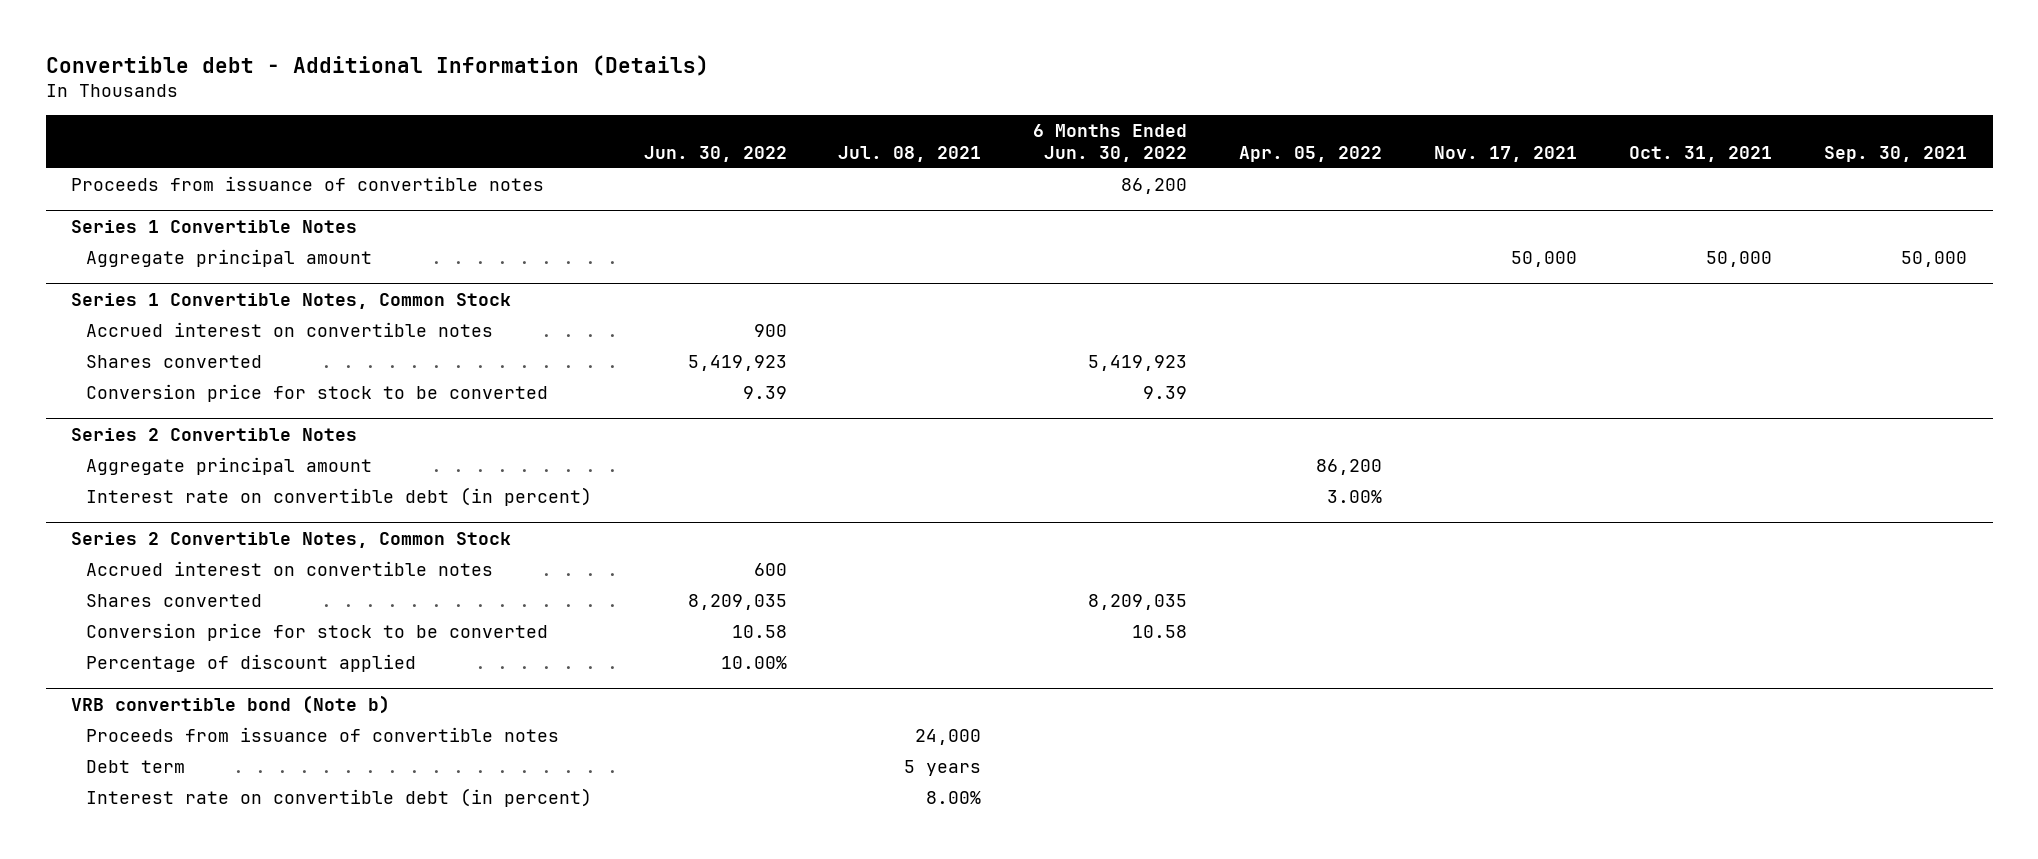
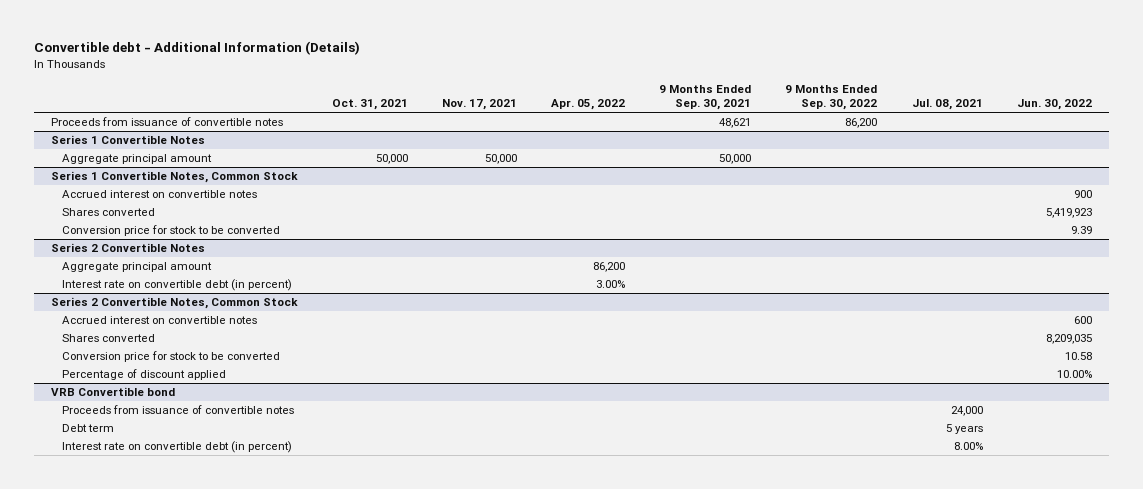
[1033,124,1188,162] 6 Months Ended Jun. 30, 2022 -> none
[1823,145,1967,162] Sep. 30, 2021 -> none
none -> [659,84,752,111] 9 Months Ended Sep. 30, 2021
none -> [785,84,878,111] 9 Months Ended Sep. 30, 2022
[71,694,391,714] VRB convertible bond (Note b) -> [51,387,176,397] VRB Convertible bond

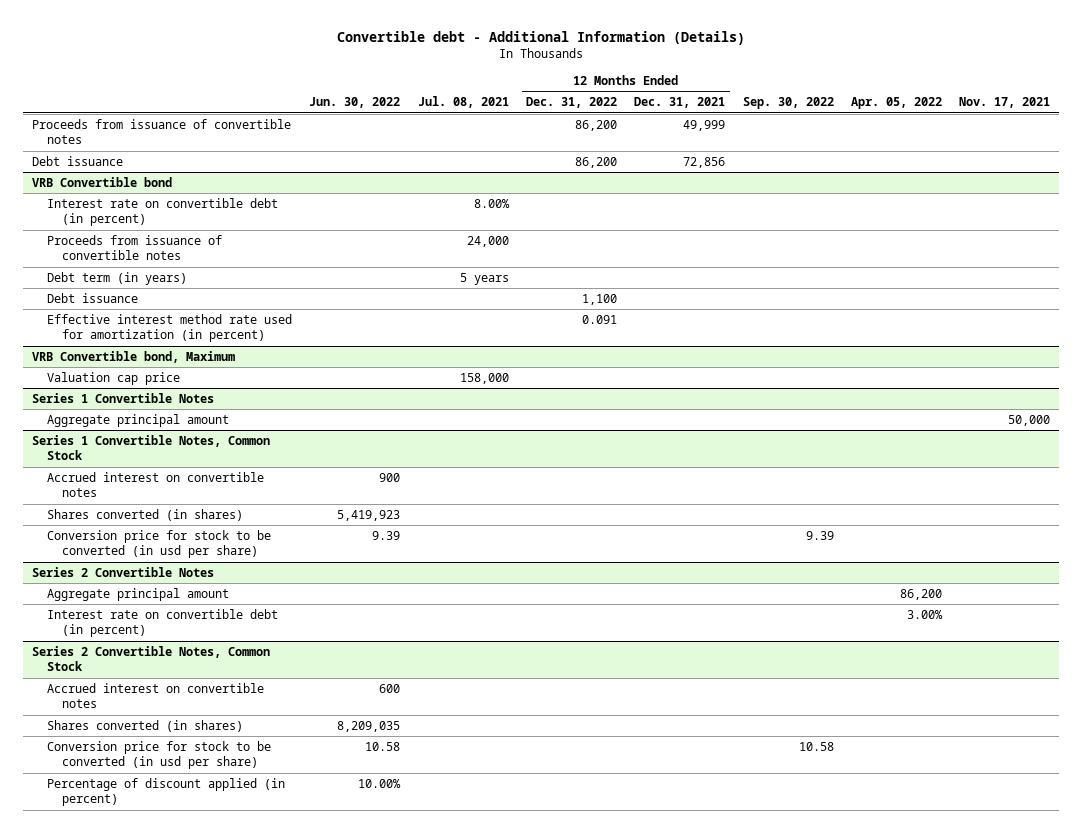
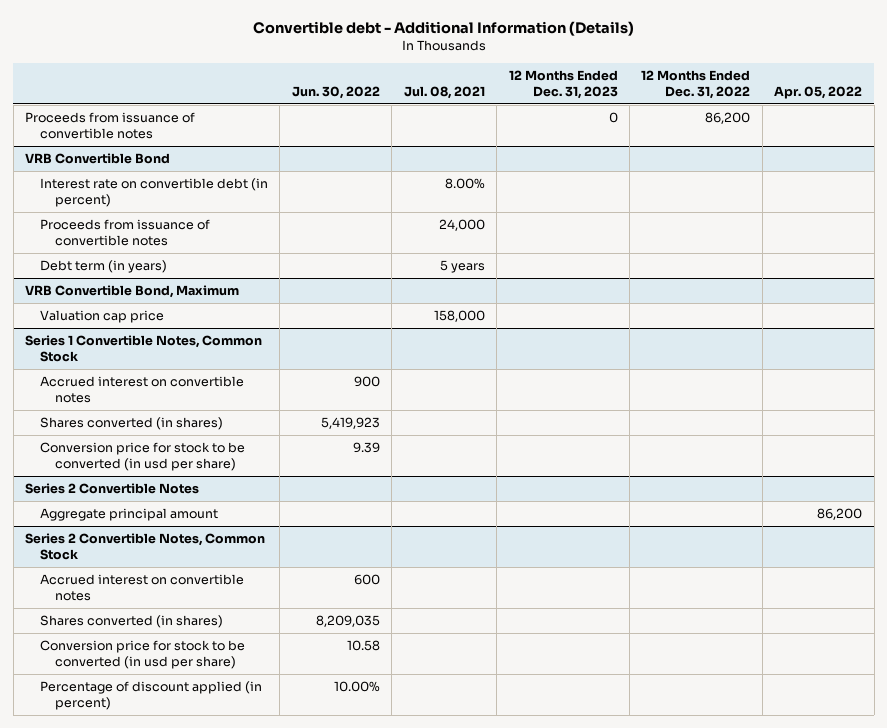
[634,97,726,109] Dec. 31, 2021 -> none
[742,97,834,110] Sep. 30, 2022 -> none
[959,97,1051,109] Nov. 17, 2021 -> none
none -> [508,70,618,99] 12 Months Ended Dec. 31, 2023
[32,155,124,166] Debt issuance -> none
[32,176,173,187] VRB Convertible bond -> [25,153,171,165] VRB Convertible Bond
[47,292,139,303] Debt issuance -> none
[47,313,293,343] Effective interest method rate used for amortization (in percent) -> none
[32,350,236,363] VRB Convertible bond, Maximum -> [25,285,240,299] VRB Convertible Bond, Maximum
[32,392,215,403] Series 1 Convertible Notes -> none
[47,413,230,427] Aggregate principal amount -> none
[47,608,279,638] Interest rate on convertible debt (in percent) -> none

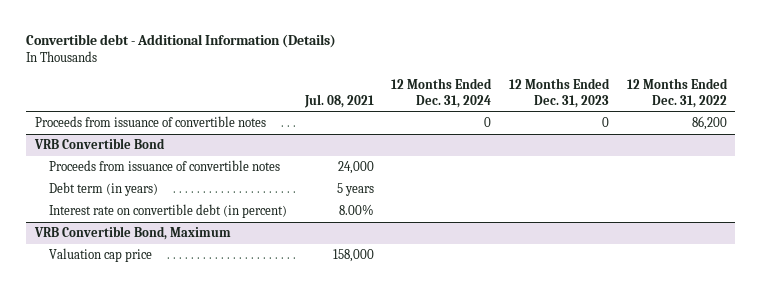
[291,85,380,99] Jun. 30, 2022 -> none
[774,85,863,99] Apr. 05, 2022 -> none
none -> [391,78,493,108] 12 Months Ended Dec. 31, 2024
[39,178,268,207] Interest rate on convertible debt (in percent) -> [49,204,288,219] Interest rate on convertible debt (in percent)
[25,335,263,362] Series 1 Convertible Notes, Common Stock -> none
[39,376,244,403] Accrued interest on convertible notes -> none
[39,417,223,431] Shares converted (in shares) -> none
[39,442,245,471] Conversion price for stock to be converted (in usd per share) -> none
[25,483,200,495] Series 2 Convertible Notes -> none
[39,508,218,522] Aggregate principal amount -> none
[25,533,266,560] Series 2 Convertible Notes, Common Stock -> none
[39,574,244,601] Accrued interest on convertible notes -> none
[39,615,223,629] Shares converted (in shares) -> none
[39,640,245,669] Conversion price for stock to be converted (in usd per share) -> none
[39,681,262,710] Percentage of discount applied (in percent) -> none

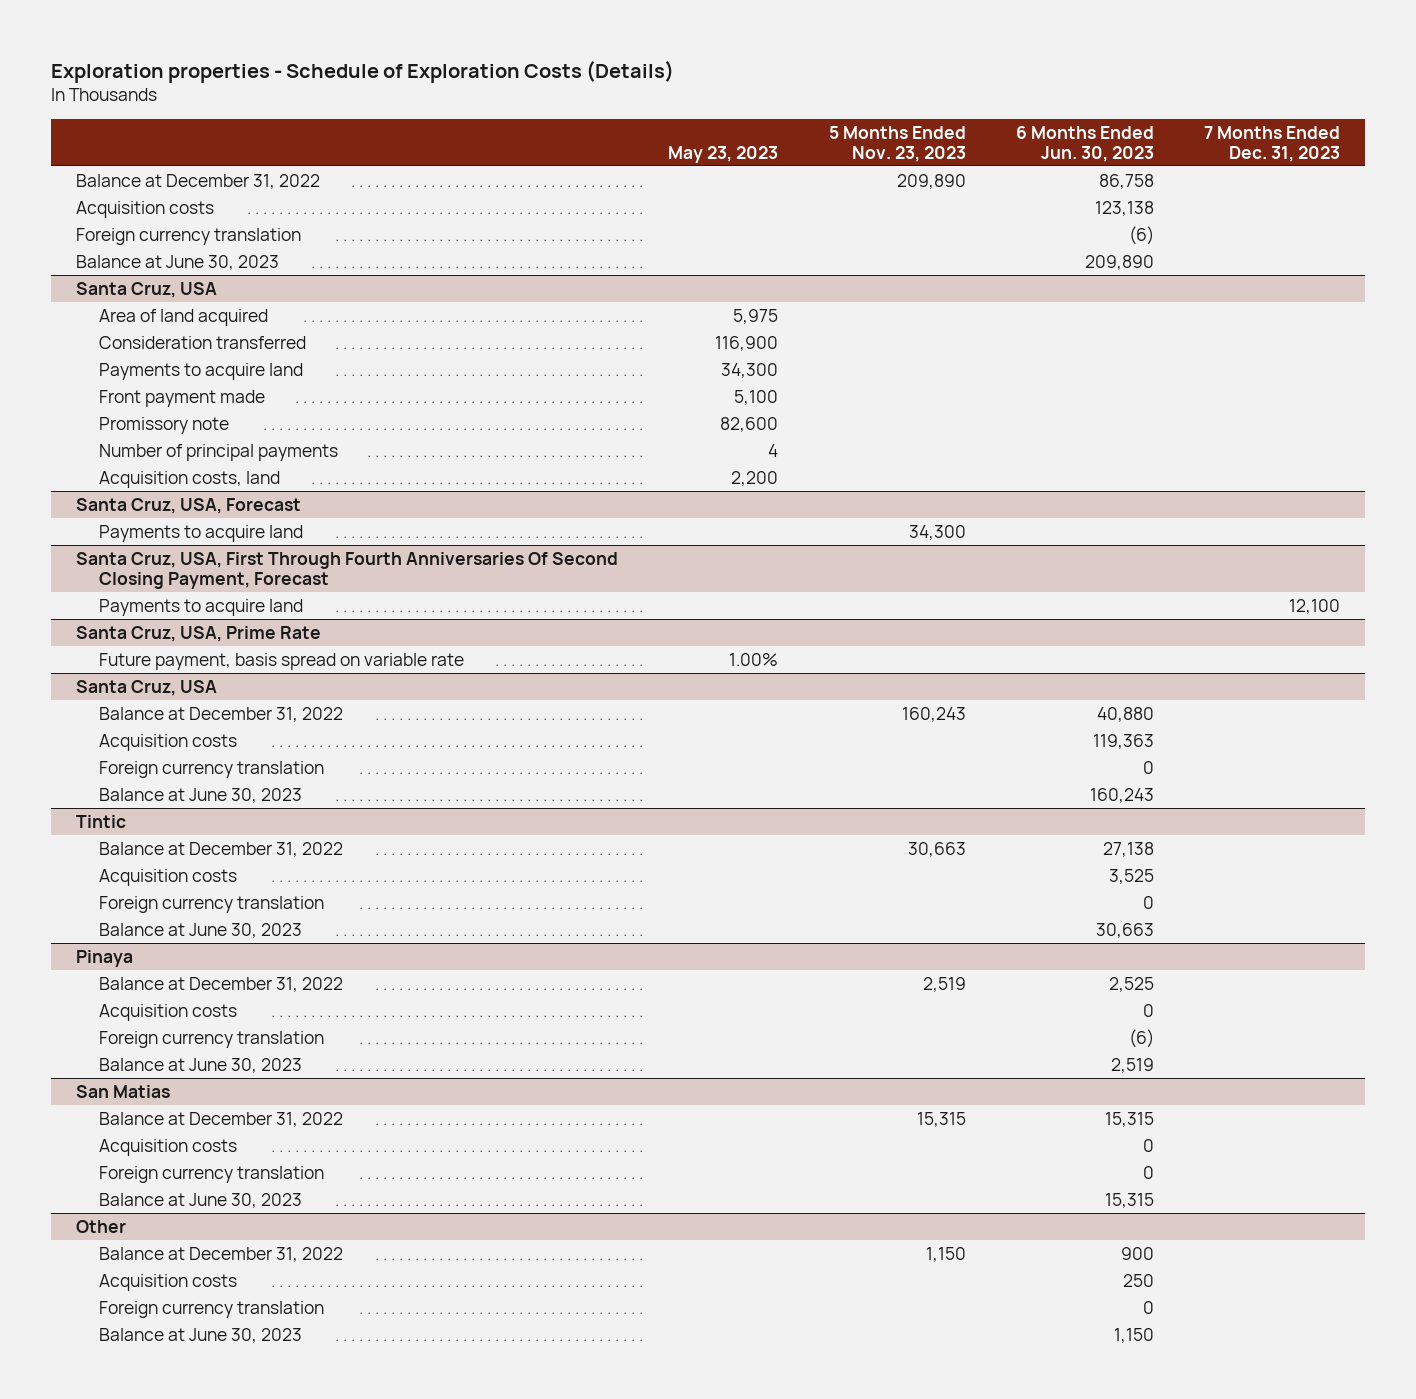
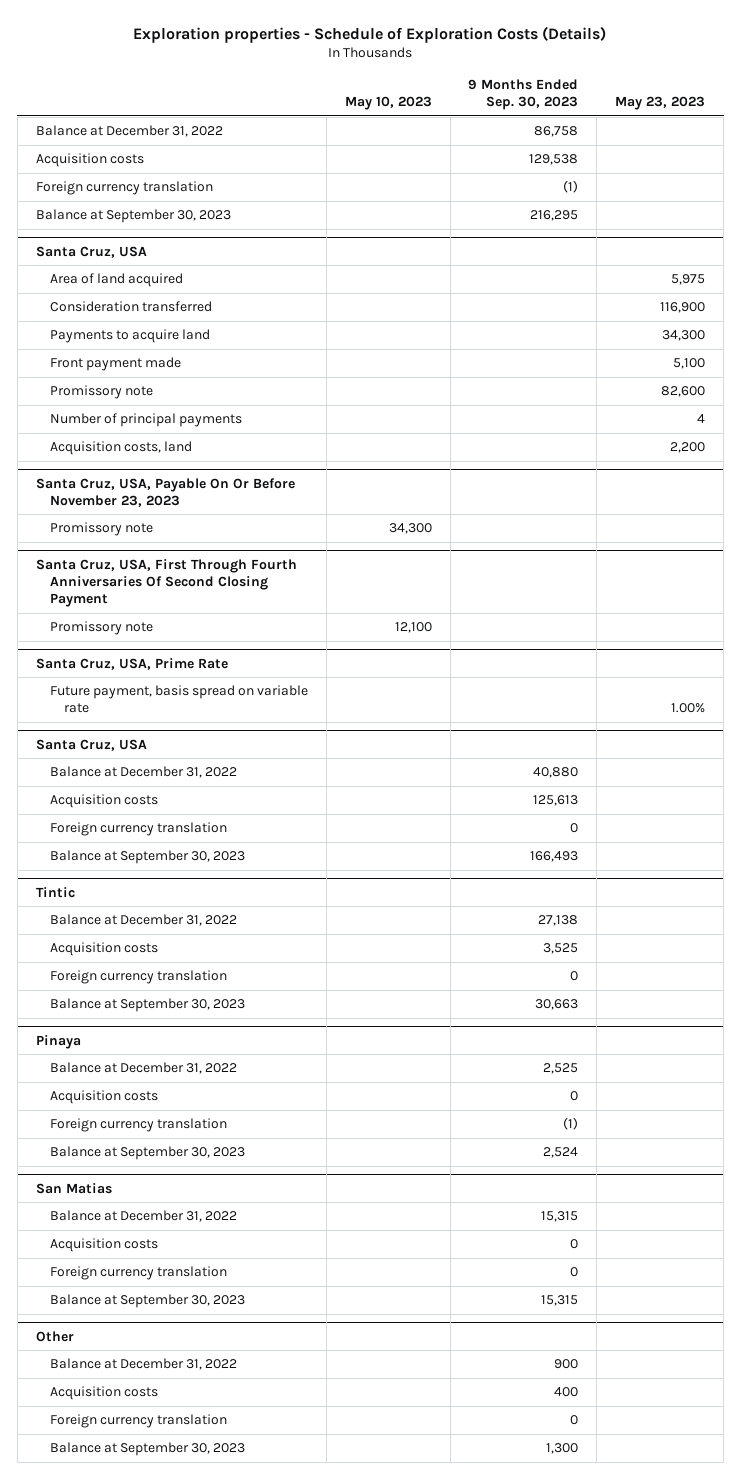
[828,125,966,162] 5 Months Ended Nov. 23, 2023 -> none
[1015,125,1154,162] 6 Months Ended Jun. 30, 2023 -> none
[1204,125,1341,162] 7 Months Ended Dec. 31, 2023 -> none
none -> [344,96,432,111] May 10, 2023
none -> [468,79,579,111] 9 Months Ended Sep. 30, 2023
[76,254,280,270] Balance at June 30, 2023 -> [35,209,231,224] Balance at September 30, 2023
[76,497,302,514] Santa Cruz, USA, Forecast -> none
[99,524,304,542] Payments to acquire land -> none
[99,598,304,616] Payments to acquire land -> none
none -> [35,477,295,508] Santa Cruz, USA, Payable On Or Before November 23, 2023
none -> [49,522,153,537] Promissory note
[76,551,619,589] Santa Cruz, USA, First Through Fourth Anniversaries Of Second Closing Payment, Forecast -> [35,558,297,608] Santa Cruz, USA, First Through Fourth Anniversaries Of Second Closing Payment
none -> [49,621,153,636] Promissory note
[99,787,303,803] Balance at June 30, 2023 -> [49,850,245,865] Balance at September 30, 2023
[99,922,303,938] Balance at June 30, 2023 -> [49,998,245,1013] Balance at September 30, 2023
[99,1057,303,1073] Balance at June 30, 2023 -> [49,1146,245,1161] Balance at September 30, 2023
[99,1192,303,1208] Balance at June 30, 2023 -> [49,1294,245,1309] Balance at September 30, 2023
[99,1327,303,1343] Balance at June 30, 2023 -> [49,1442,245,1457] Balance at September 30, 2023

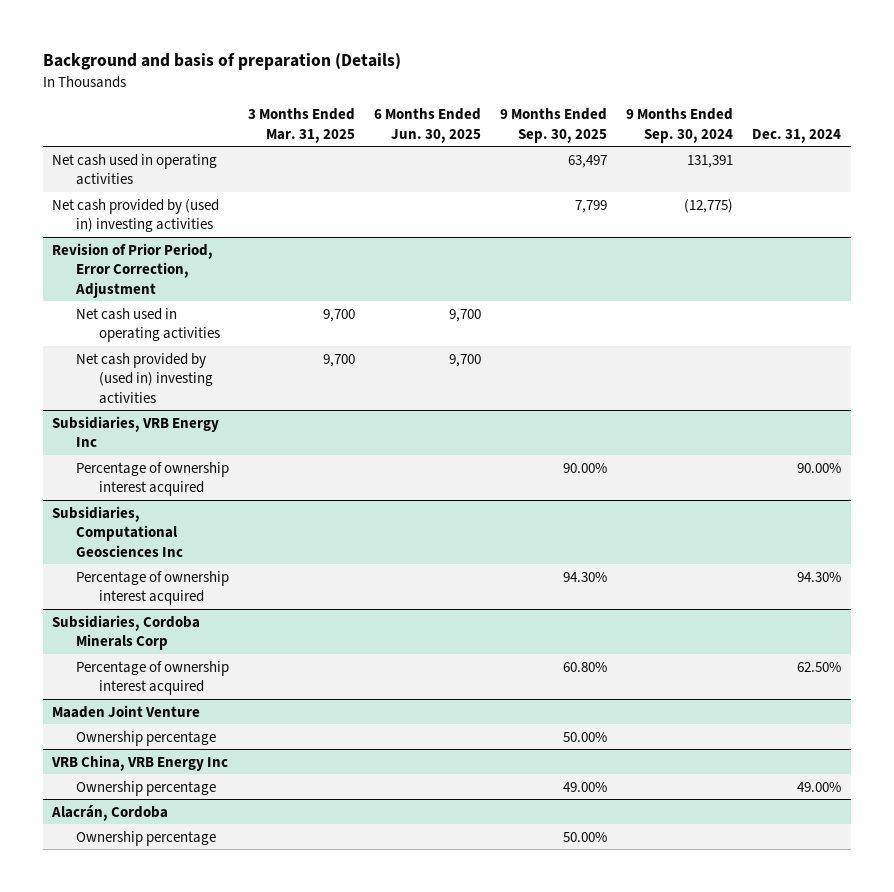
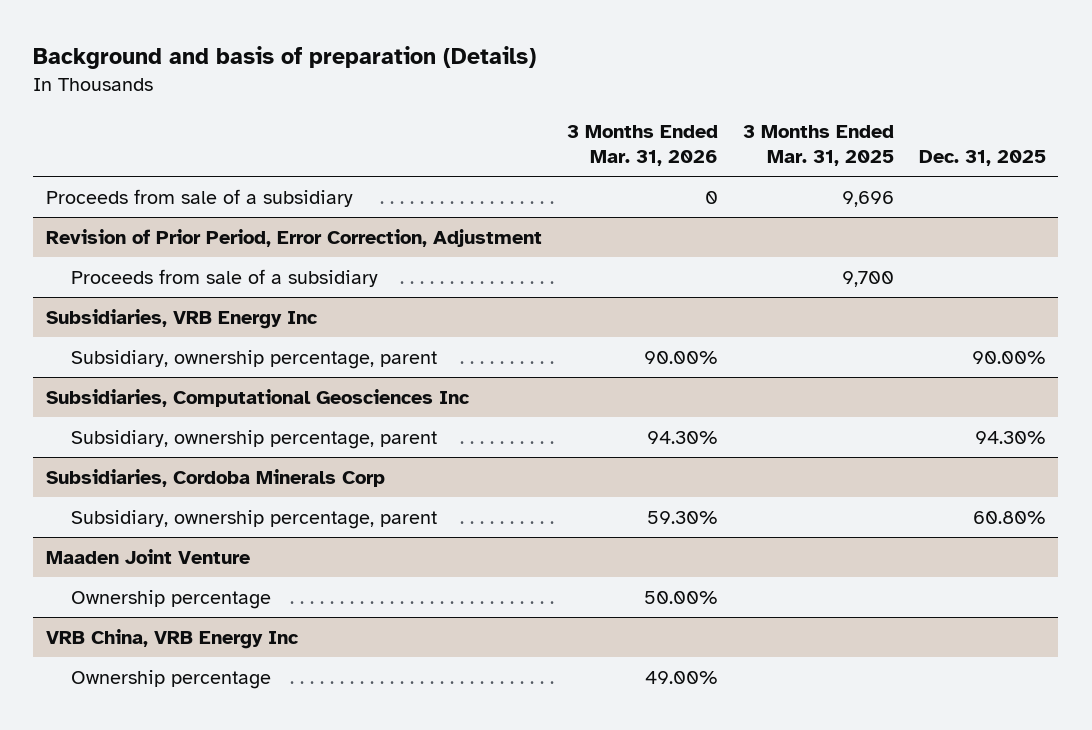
[373,108,481,143] 6 Months Ended Jun. 30, 2025 -> none
[500,108,608,143] 9 Months Ended Sep. 30, 2025 -> none
[626,108,734,143] 9 Months Ended Sep. 30, 2024 -> none
[752,128,842,143] Dec. 31, 2024 -> none
none -> [566,124,718,167] 3 Months Ended Mar. 31, 2026
none -> [918,150,1046,167] Dec. 31, 2025
[52,153,218,186] Net cash used in operating activities -> none
[52,198,220,233] Net cash provided by (used in) investing activities -> none
none -> [45,188,353,207] Proceeds from sale of a subsidiary
[75,307,220,343] Net cash used in operating activities -> none
[75,352,213,404] Net cash provided by (used in) investing activities -> none
none -> [71,268,379,287] Proceeds from sale of a subsidiary
[75,461,229,497] Percentage of ownership interest acquired -> [71,349,438,369] Subsidiary, ownership percentage, parent
[75,570,229,606] Percentage of ownership interest acquired -> [71,429,438,449] Subsidiary, ownership percentage, parent
[75,660,229,696] Percentage of ownership interest acquired -> [71,509,438,529] Subsidiary, ownership percentage, parent
[51,804,169,821] Alacrán, Cordoba -> none
[75,830,216,846] Ownership percentage -> none

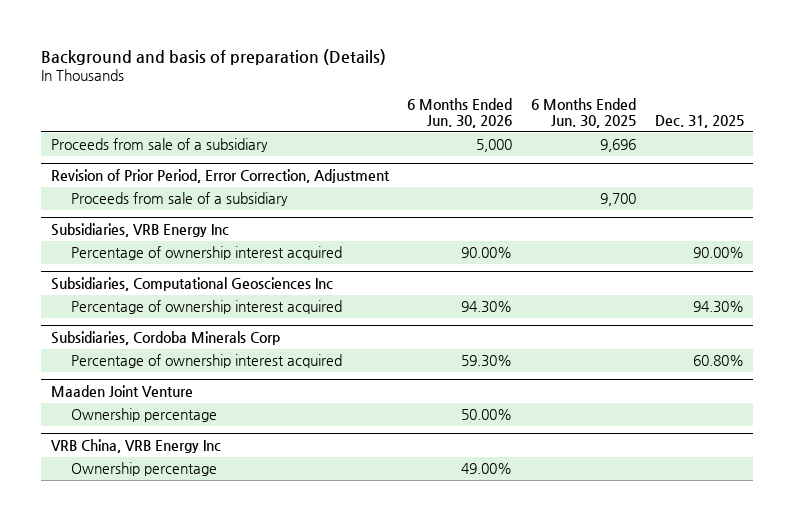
[566,124,718,167] 3 Months Ended Mar. 31, 2026 -> none
[742,124,894,167] 3 Months Ended Mar. 31, 2025 -> none
none -> [407,98,513,129] 6 Months Ended Jun. 30, 2026
none -> [531,98,637,129] 6 Months Ended Jun. 30, 2025
[71,349,438,369] Subsidiary, ownership percentage, parent -> [71,246,343,261] Percentage of ownership interest acquired
[71,429,438,449] Subsidiary, ownership percentage, parent -> [71,300,343,315] Percentage of ownership interest acquired
[71,509,438,529] Subsidiary, ownership percentage, parent -> [71,354,343,369] Percentage of ownership interest acquired

